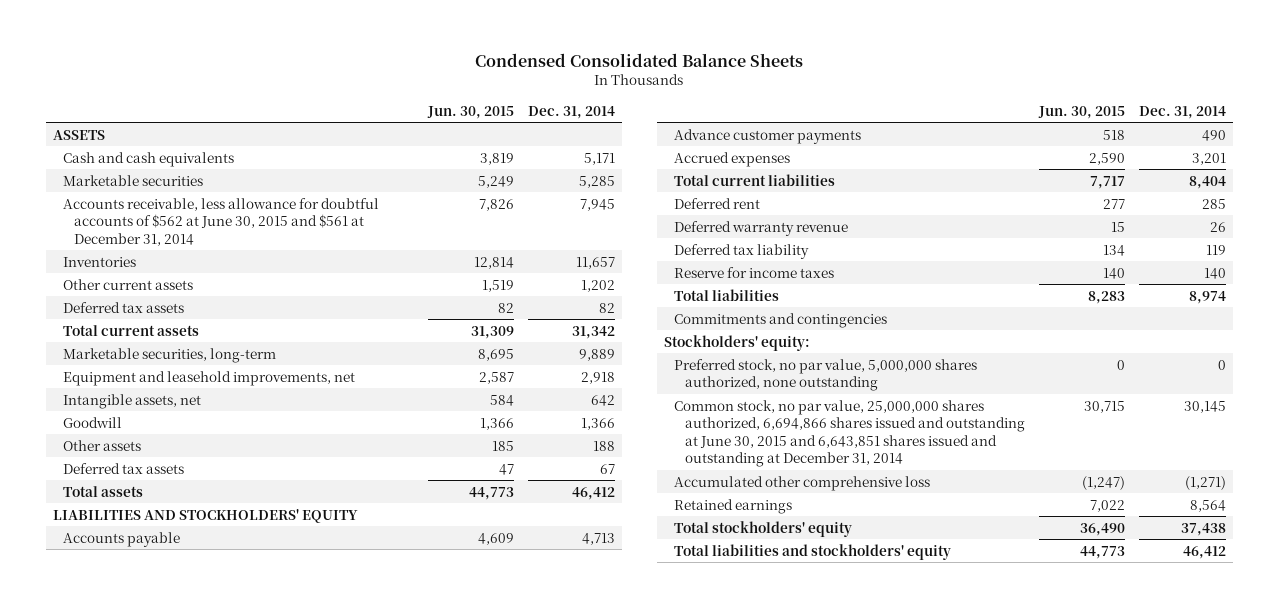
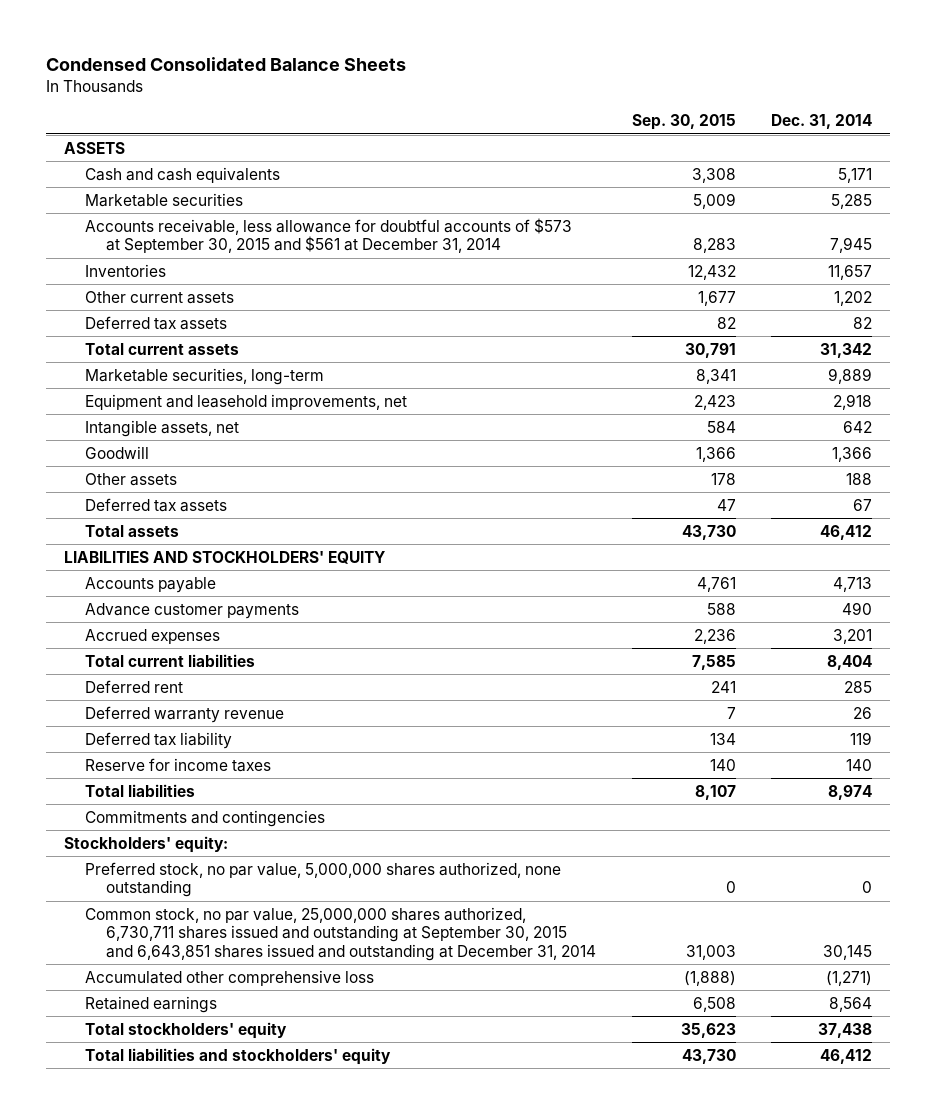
[426,105,514,119] Jun. 30, 2015 -> none
none -> [631,114,736,131] Sep. 30, 2015
[63,197,380,246] Accounts receivable, less allowance for doubtful accounts of $562 at June 30, 2015 and $561 at December 31, 2014 -> [84,217,572,254] Accounts receivable, less allowance for doubtful accounts of $573 at September 30, 2015 and $561 at December 31, 2014
[674,399,1025,468] Common stock, no par value, 25,000,000 shares authorized, 6,694,866 shares issued and outstanding at June 30, 2015 and 6,643,851 shares issued and outstanding at December 31, 2014 -> [84,906,596,961] Common stock, no par value, 25,000,000 shares authorized, 6,730,711 shares issued and outstanding at September 30, 2015 and 6,643,851 shares issued and outstanding at December 31, 2014

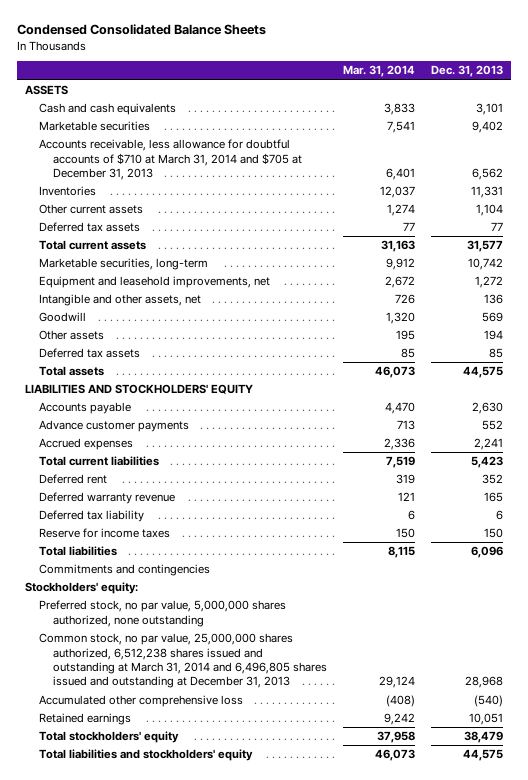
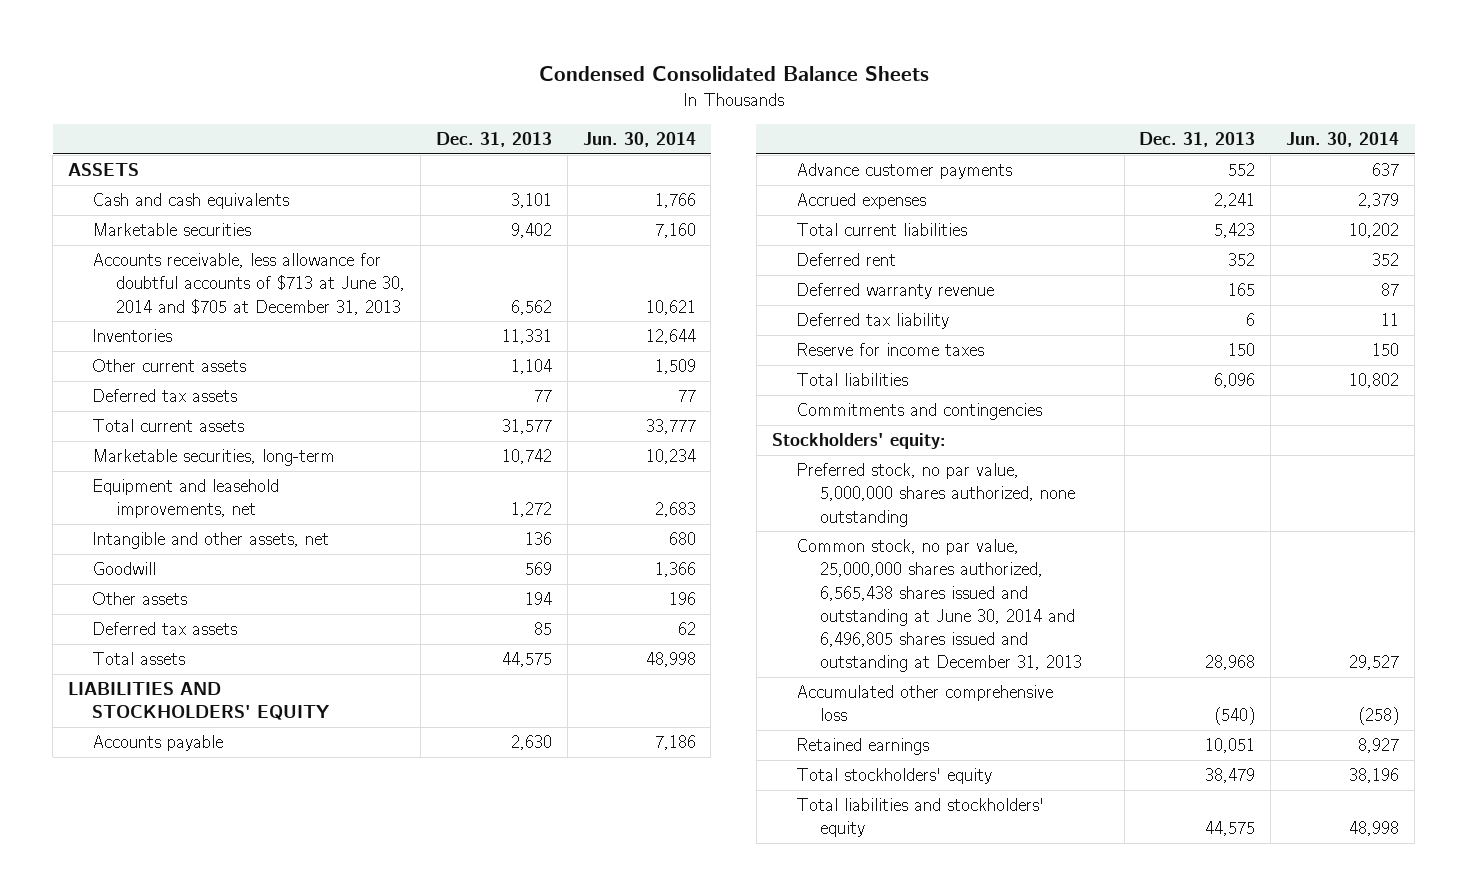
[342,65,415,78] Mar. 31, 2014 -> none
none -> [582,131,696,147] Jun. 30, 2014
[38,139,302,180] Accounts receivable, less allowance for doubtful accounts of $710 at March 31, 2014 and $705 at December 31, 2013 -> [92,253,406,315] Accounts receivable, less allowance for doubtful accounts of $713 at June 30, 2014 and $705 at December 31, 2013
[38,633,327,689] Common stock, no par value, 25,000,000 shares authorized, 6,512,238 shares issued and outstanding at March 31, 2014 and 6,496,805 shares issued and outstanding at December 31, 2013 -> [795,539,1082,673] Common stock, no par value, 25,000,000 shares authorized, 6,565,438 shares issued and outstanding at June 30, 2014 and 6,496,805 shares issued and outstanding at December 31, 2013

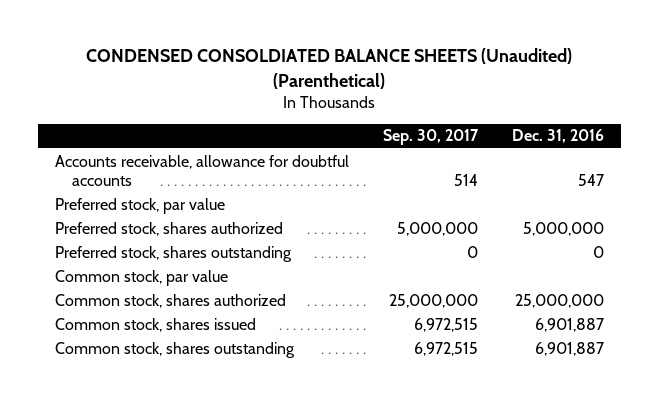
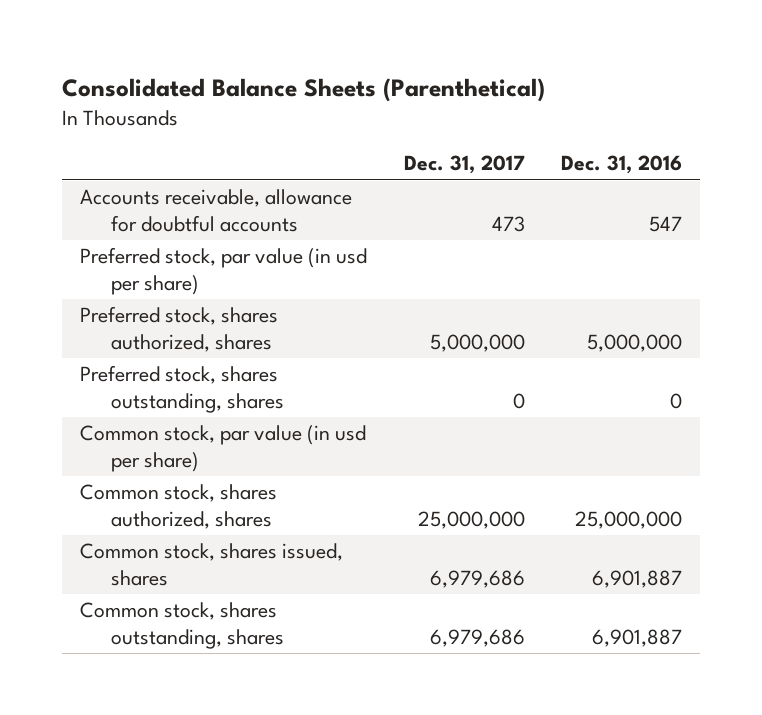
[86,48,573,89] CONDENSED CONSOLDIATED BALANCE SHEETS (Unaudited) (Parenthetical) -> [62,78,546,103] Consolidated Balance Sheets (Parenthetical)
[382,129,479,146] Sep. 30, 2017 -> none
none -> [403,155,525,175] Dec. 31, 2017
[54,197,225,214] Preferred stock, par value -> [80,247,368,296] Preferred stock, par value (in usd per share)
[54,221,283,236] Preferred stock, shares authorized -> [80,306,279,353] Preferred stock, shares authorized, shares
[54,245,292,262] Preferred stock, shares outstanding -> [80,365,284,414] Preferred stock, shares outstanding, shares
[54,269,228,286] Common stock, par value -> [80,425,367,473] Common stock, par value (in usd per share)
[54,293,286,308] Common stock, shares authorized -> [80,484,278,530] Common stock, shares authorized, shares
[54,317,256,332] Common stock, shares issued -> [80,543,344,587] Common stock, shares issued, shares
[54,341,295,358] Common stock, shares outstanding -> [80,602,284,650] Common stock, shares outstanding, shares

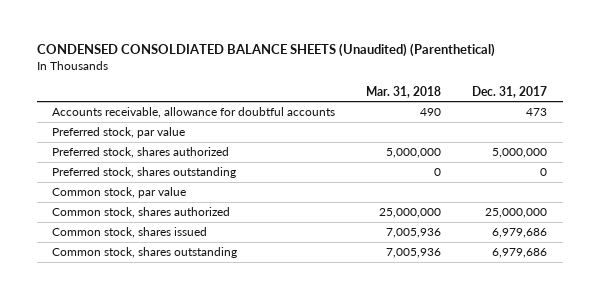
[62,78,546,103] Consolidated Balance Sheets (Parenthetical) -> [36,43,495,58] CONDENSED CONSOLDIATED BALANCE SHEETS (Unaudited) (Parenthetical)
[560,155,682,175] Dec. 31, 2016 -> none
none -> [366,85,442,98] Mar. 31, 2018
[80,247,368,296] Preferred stock, par value (in usd per share) -> [52,127,186,139] Preferred stock, par value
[80,306,279,353] Preferred stock, shares authorized, shares -> [52,147,230,159] Preferred stock, shares authorized
[80,365,284,414] Preferred stock, shares outstanding, shares -> [52,167,237,179] Preferred stock, shares outstanding
[80,425,367,473] Common stock, par value (in usd per share) -> [52,187,187,199] Common stock, par value
[80,484,278,530] Common stock, shares authorized, shares -> [52,207,231,219] Common stock, shares authorized
[80,543,344,587] Common stock, shares issued, shares -> [52,227,208,239] Common stock, shares issued
[80,602,284,650] Common stock, shares outstanding, shares -> [52,247,238,259] Common stock, shares outstanding

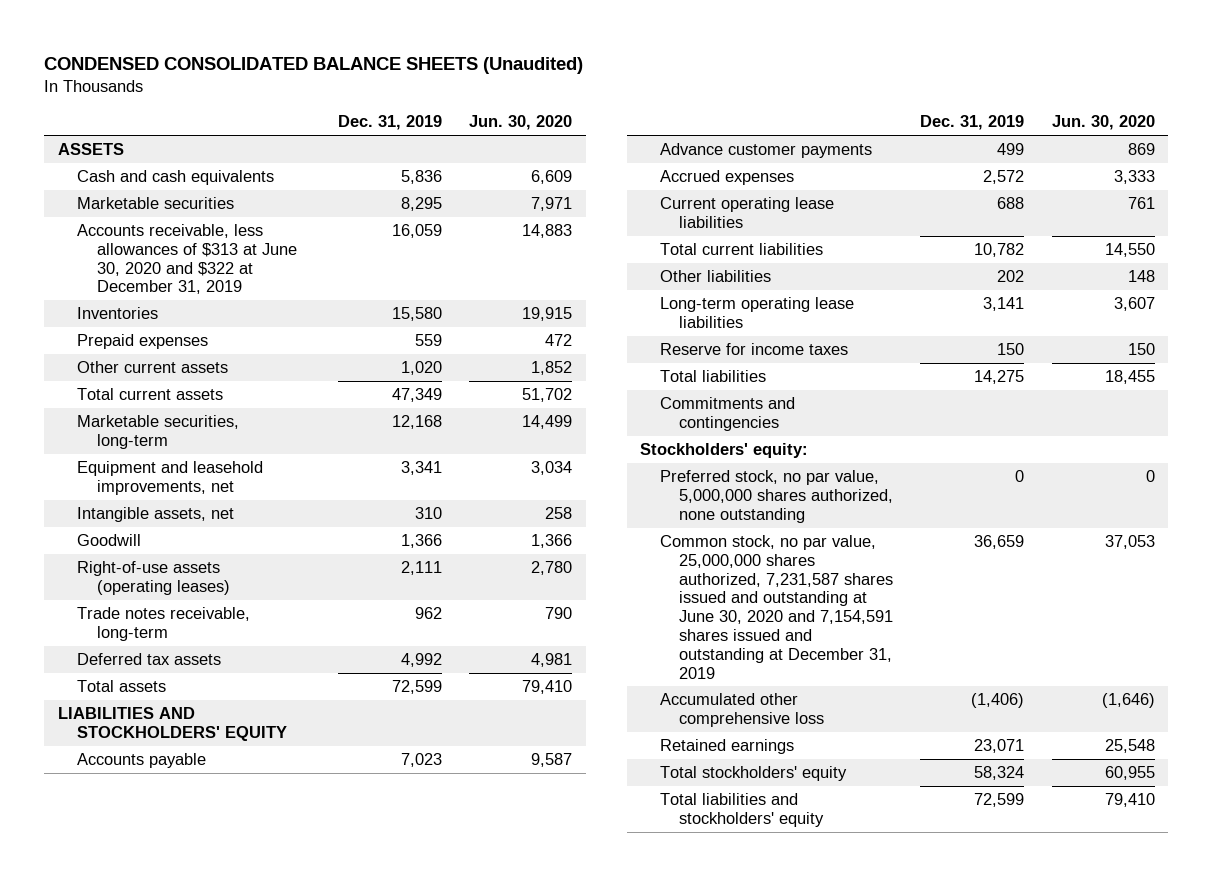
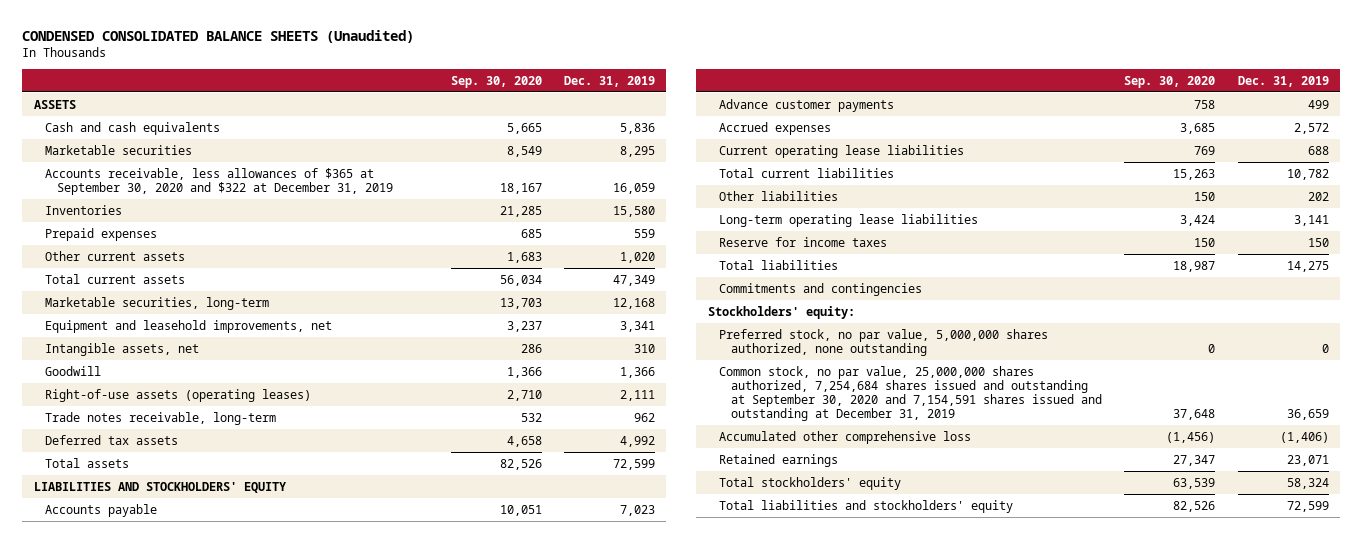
[469,115,573,131] Jun. 30, 2020 -> none
none -> [450,75,542,88] Sep. 30, 2020
[77,224,297,295] Accounts receivable, less allowances of $313 at June 30, 2020 and $322 at December 31, 2019 -> [45,167,394,195] Accounts receivable, less allowances of $365 at September 30, 2020 and $322 at December 31, 2019
[659,535,894,679] Common stock, no par value, 25,000,000 shares authorized, 7,231,587 shares issued and outstanding at June 30, 2020 and 7,154,591 shares issued and outstanding at December 31, 2019 -> [719,365,1102,422] Common stock, no par value, 25,000,000 shares authorized, 7,254,684 shares issued and outstanding at September 30, 2020 and 7,154,591 shares issued and outstanding at December 31, 2019

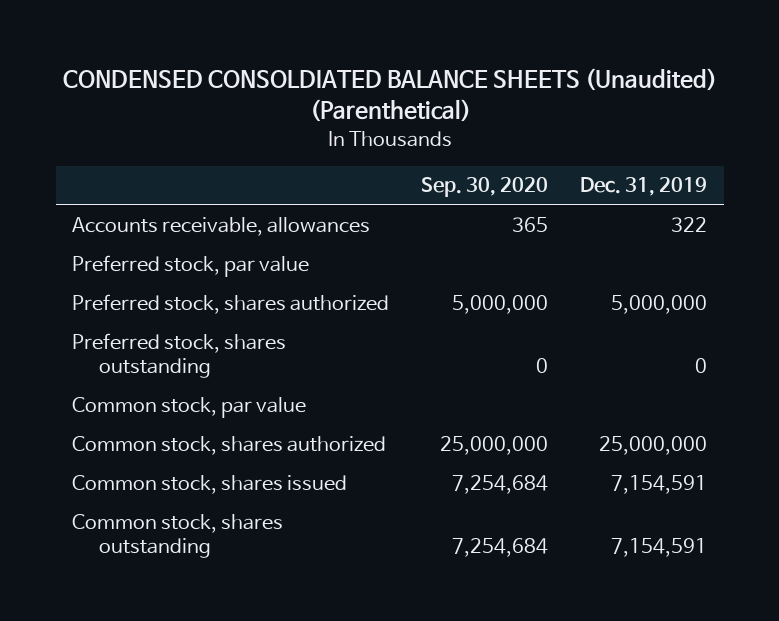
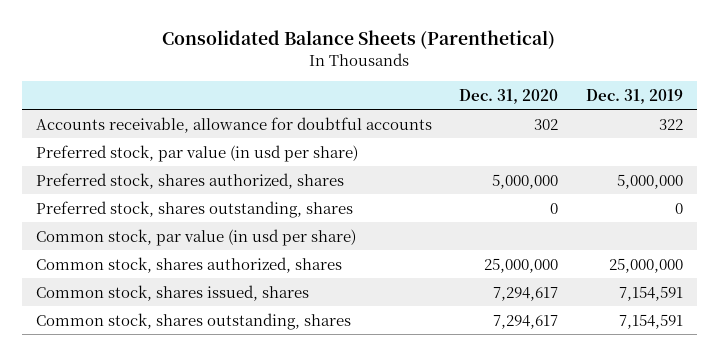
[62,68,717,123] CONDENSED CONSOLDIATED BALANCE SHEETS (Unaudited) (Parenthetical) -> [162,30,556,50] Consolidated Balance Sheets (Parenthetical)
[421,177,549,198] Sep. 30, 2020 -> none
none -> [459,88,559,104] Dec. 31, 2020
[72,216,371,236] Accounts receivable, allowances -> [35,116,432,133] Accounts receivable, allowance for doubtful accounts
[72,254,310,277] Preferred stock, par value -> [35,144,358,162] Preferred stock, par value (in usd per share)
[72,293,390,314] Preferred stock, shares authorized -> [35,172,344,189] Preferred stock, shares authorized, shares
[72,332,287,378] Preferred stock, shares outstanding -> [35,200,353,218] Preferred stock, shares outstanding, shares
[72,396,307,418] Common stock, par value -> [35,228,356,246] Common stock, par value (in usd per share)
[72,435,387,455] Common stock, shares authorized -> [35,256,342,273] Common stock, shares authorized, shares
[72,474,348,494] Common stock, shares issued -> [35,284,309,301] Common stock, shares issued, shares
[72,513,284,558] Common stock, shares outstanding -> [35,312,351,330] Common stock, shares outstanding, shares

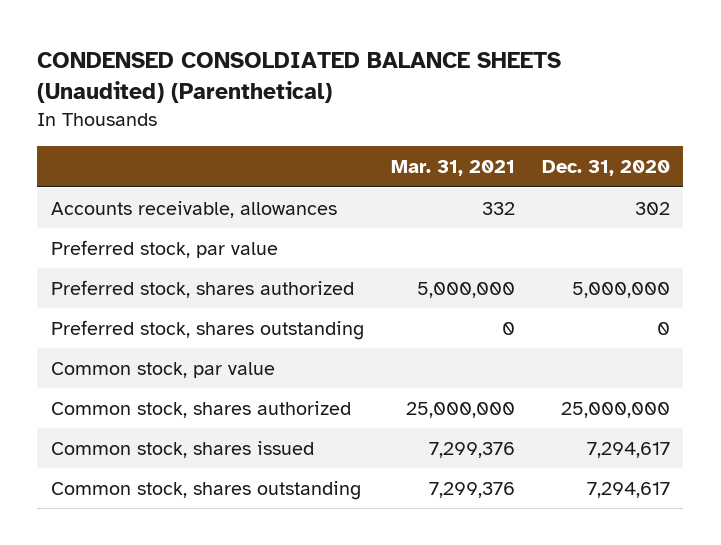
[162,30,556,50] Consolidated Balance Sheets (Parenthetical) -> [37,52,562,104] CONDENSED CONSOLDIATED BALANCE SHEETS (Unaudited) (Parenthetical)
[586,88,684,104] Dec. 31, 2019 -> none
none -> [390,160,515,177] Mar. 31, 2021
[35,116,432,133] Accounts receivable, allowance for doubtful accounts -> [50,201,337,219] Accounts receivable, allowances
[35,144,358,162] Preferred stock, par value (in usd per share) -> [50,240,278,259] Preferred stock, par value
[35,172,344,189] Preferred stock, shares authorized, shares -> [50,280,354,299] Preferred stock, shares authorized
[35,200,353,218] Preferred stock, shares outstanding, shares -> [50,320,364,341] Preferred stock, shares outstanding
[35,228,356,246] Common stock, par value (in usd per share) -> [50,362,275,379] Common stock, par value
[35,256,342,273] Common stock, shares authorized, shares -> [50,401,351,419] Common stock, shares authorized
[35,284,309,301] Common stock, shares issued, shares -> [50,441,314,459] Common stock, shares issued
[35,312,351,330] Common stock, shares outstanding, shares -> [50,481,361,501] Common stock, shares outstanding

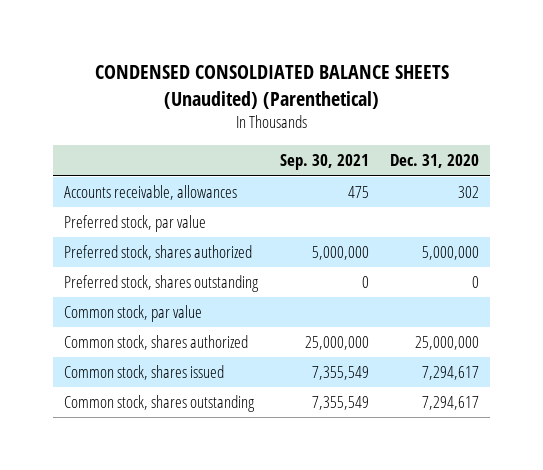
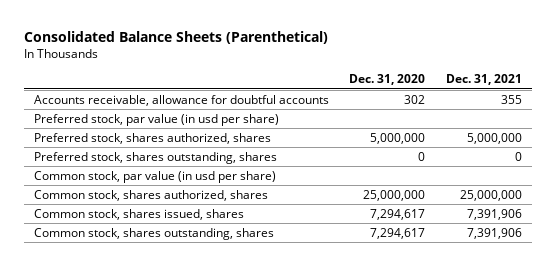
[94,65,449,109] CONDENSED CONSOLDIATED BALANCE SHEETS (Unaudited) (Parenthetical) -> [23,30,328,44] Consolidated Balance Sheets (Parenthetical)
[279,154,369,171] Sep. 30, 2021 -> none
none -> [446,74,523,86] Dec. 31, 2021
[64,185,238,201] Accounts receivable, allowances -> [33,94,329,106] Accounts receivable, allowance for doubtful accounts
[64,215,207,233] Preferred stock, par value -> [33,113,279,126] Preferred stock, par value (in usd per share)
[64,245,253,261] Preferred stock, shares authorized -> [33,132,271,144] Preferred stock, shares authorized, shares
[64,275,260,293] Preferred stock, shares outstanding -> [33,151,277,164] Preferred stock, shares outstanding, shares
[64,305,203,323] Common stock, par value -> [33,170,276,183] Common stock, par value (in usd per share)
[64,335,249,351] Common stock, shares authorized -> [33,189,268,201] Common stock, shares authorized, shares
[64,365,225,381] Common stock, shares issued -> [33,208,244,220] Common stock, shares issued, shares
[64,395,256,413] Common stock, shares outstanding -> [33,227,274,240] Common stock, shares outstanding, shares

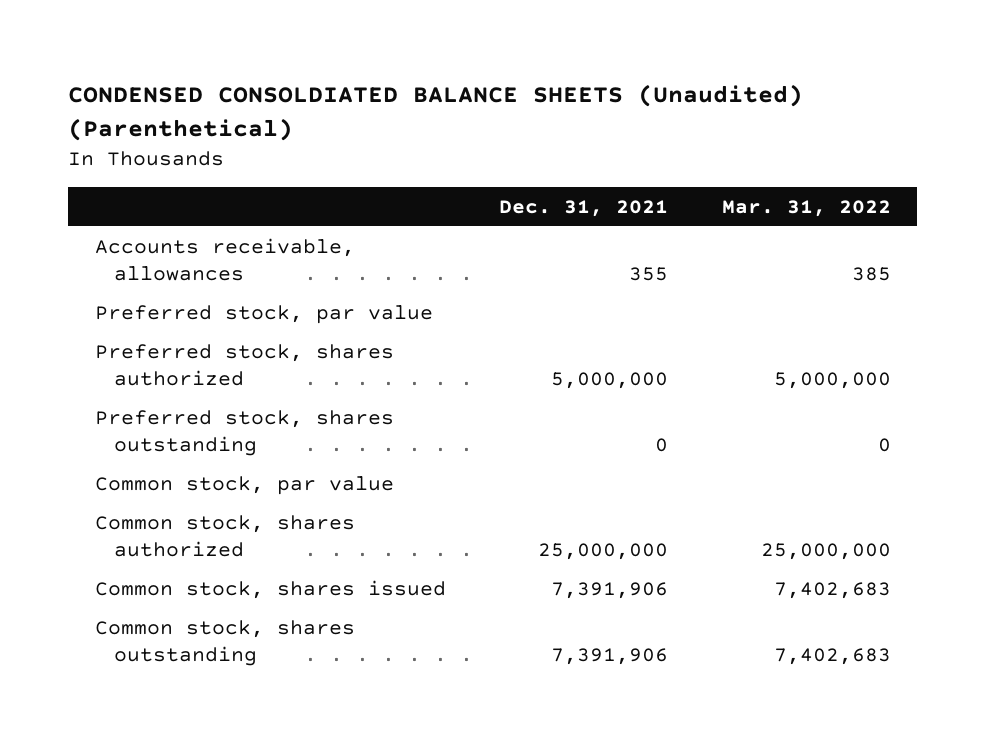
[23,30,328,44] Consolidated Balance Sheets (Parenthetical) -> [68,84,804,141] CONDENSED CONSOLDIATED BALANCE SHEETS (Unaudited) (Parenthetical)
[349,74,426,86] Dec. 31, 2020 -> none
none -> [721,199,891,217] Mar. 31, 2022
[33,94,329,106] Accounts receivable, allowance for doubtful accounts -> [95,237,356,282] Accounts receivable, allowances
[33,113,279,126] Preferred stock, par value (in usd per share) -> [95,304,434,324] Preferred stock, par value
[33,132,271,144] Preferred stock, shares authorized, shares -> [95,343,395,387] Preferred stock, shares authorized
[33,151,277,164] Preferred stock, shares outstanding, shares -> [95,409,395,457] Preferred stock, shares outstanding
[33,170,276,183] Common stock, par value (in usd per share) -> [95,475,395,495] Common stock, par value
[33,189,268,201] Common stock, shares authorized, shares -> [95,514,356,558] Common stock, shares authorized
[33,208,244,220] Common stock, shares issued, shares -> [95,579,447,599] Common stock, shares issued
[33,227,274,240] Common stock, shares outstanding, shares -> [95,619,356,667] Common stock, shares outstanding

